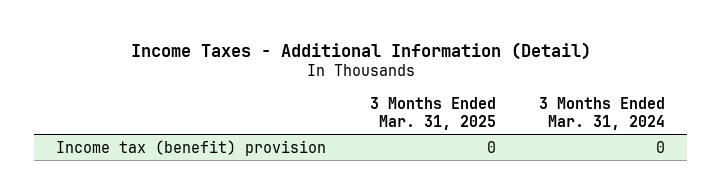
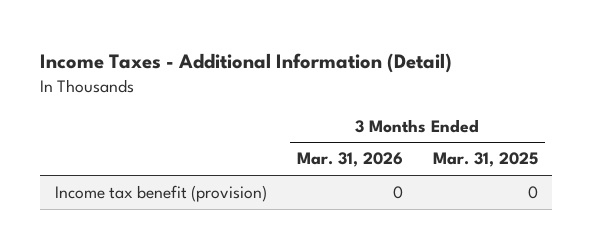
[539,96,666,131] 3 Months Ended Mar. 31, 2024 -> none
none -> [296,152,403,168] Mar. 31, 2026
[55,139,326,156] Income tax (benefit) provision -> [55,185,268,203] Income tax benefit (provision)

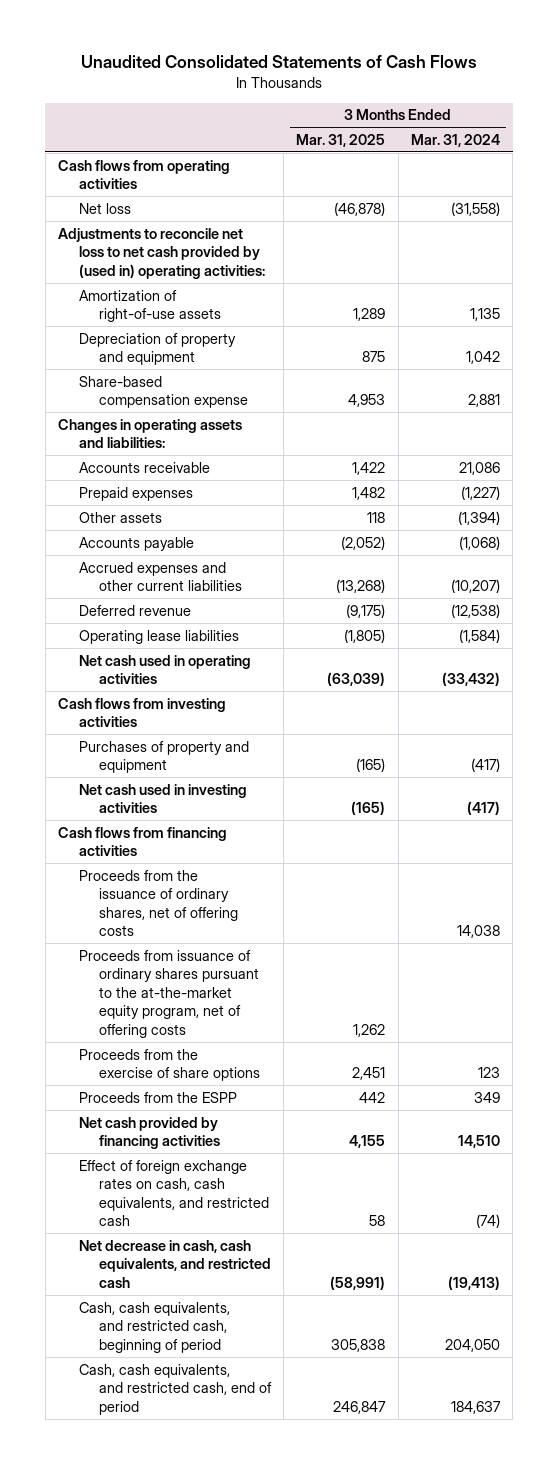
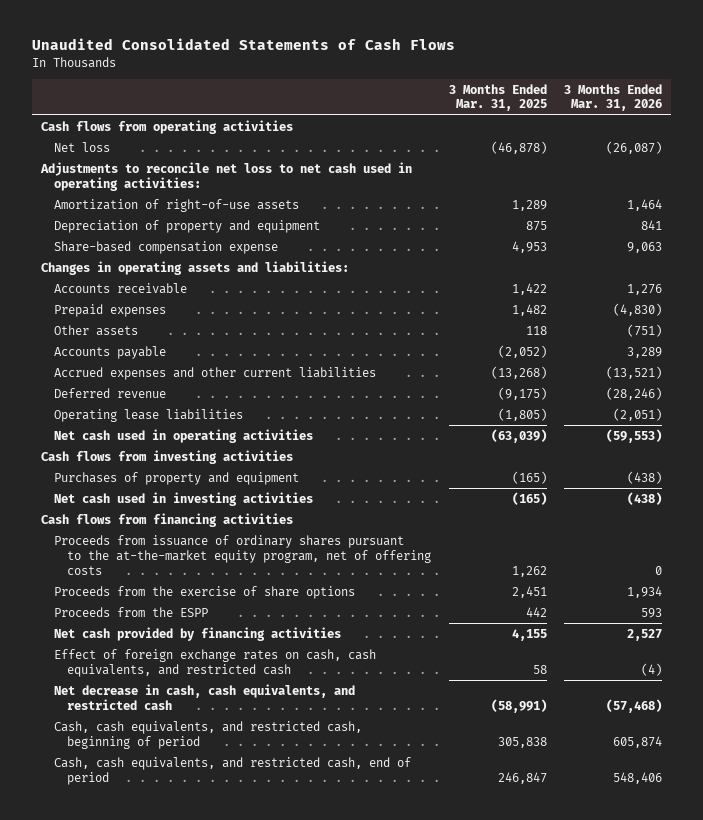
[410,134,500,148] Mar. 31, 2024 -> none
none -> [564,83,663,112] 3 Months Ended Mar. 31, 2026
[58,227,265,279] Adjustments to reconcile net loss to net cash provided by (used in) operating activities: -> [39,161,412,191] Adjustments to reconcile net loss to net cash used in operating activities:
[78,869,238,937] Proceeds from the issuance of ordinary shares, net of offering costs -> none

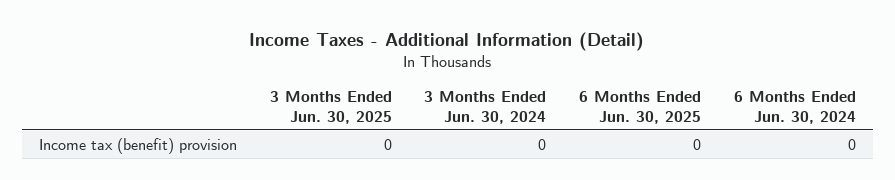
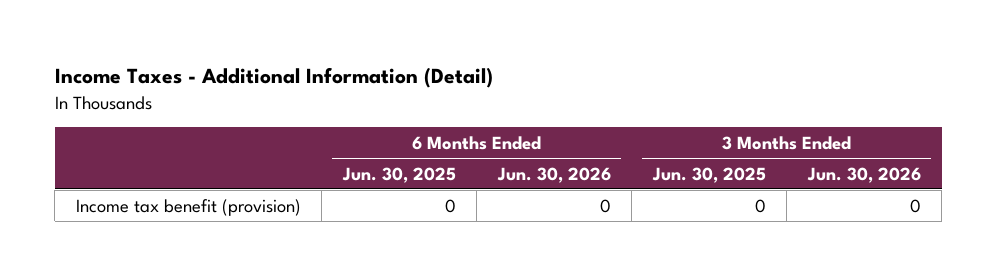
[424,90,547,124] 3 Months Ended Jun. 30, 2024 -> none
[734,90,857,124] 6 Months Ended Jun. 30, 2024 -> none
none -> [496,166,611,183] Jun. 30, 2026
none -> [806,166,921,183] Jun. 30, 2026
[38,137,237,154] Income tax (benefit) provision -> [75,198,301,216] Income tax benefit (provision)

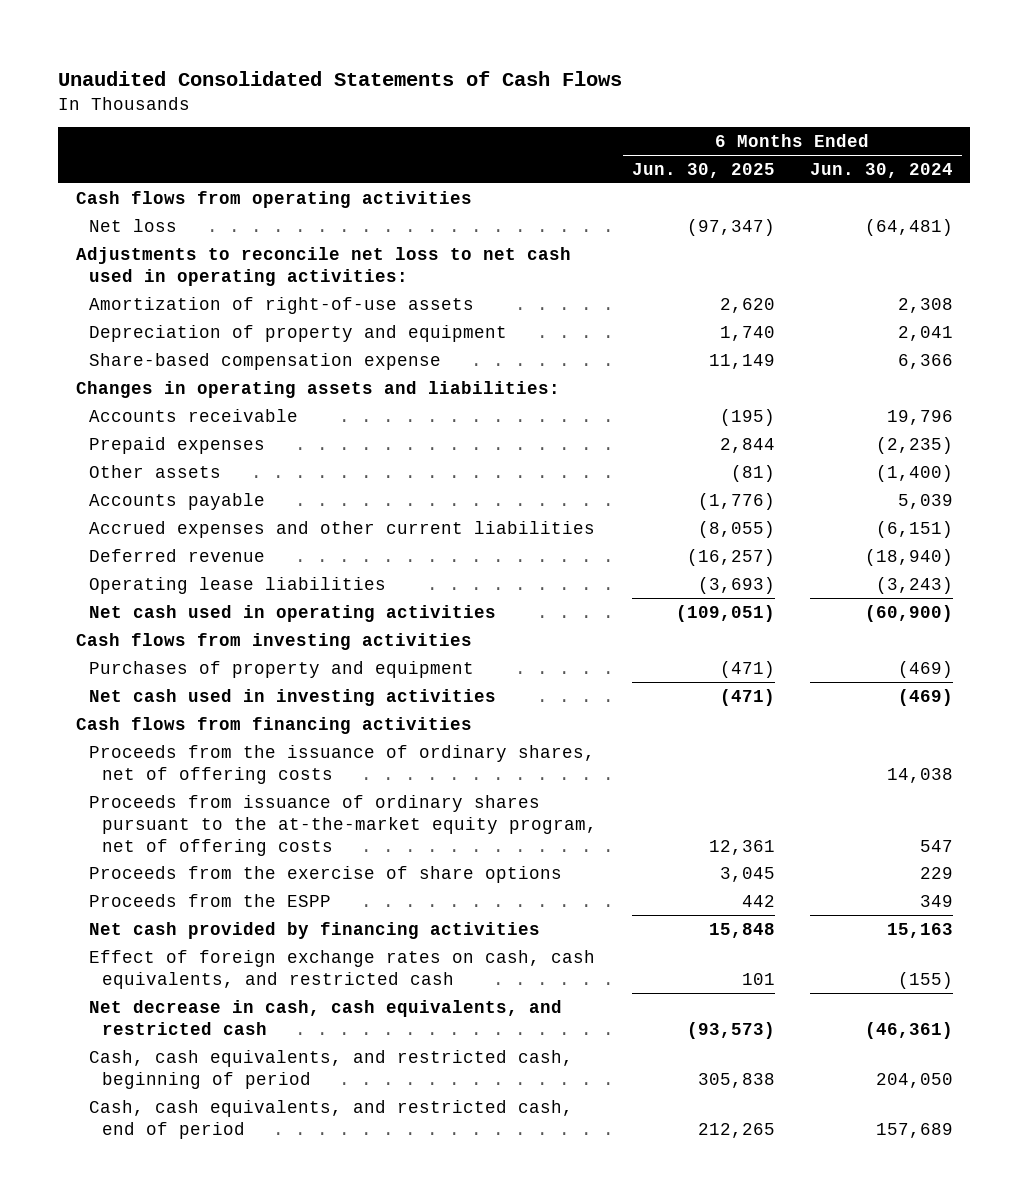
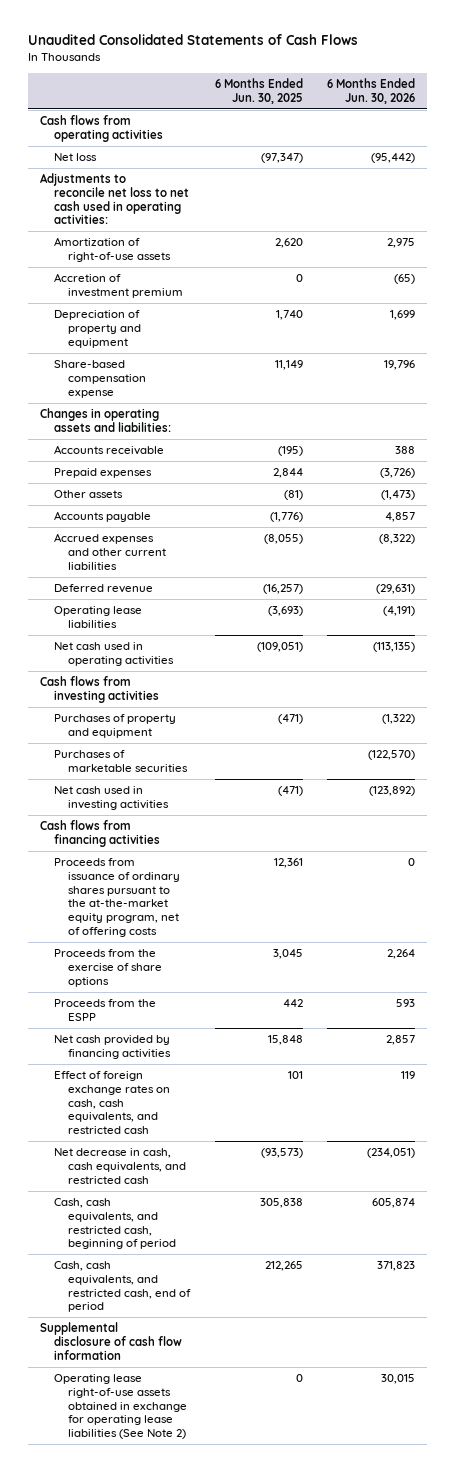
[809,162,953,178] Jun. 30, 2024 -> none
none -> [327,77,416,104] 6 Months Ended Jun. 30, 2026
none -> [53,273,184,298] Accretion of investment premium
none -> [53,750,189,772] Purchases of marketable securities
[88,744,595,784] Proceeds from the issuance of ordinary shares, net of offering costs -> none
none -> [39,1322,182,1360] Supplemental disclosure of cash flow information
none -> [53,1374,188,1439] Operating lease right-of-use assets obtained in exchange for operating lease liabilities (See Note 2)

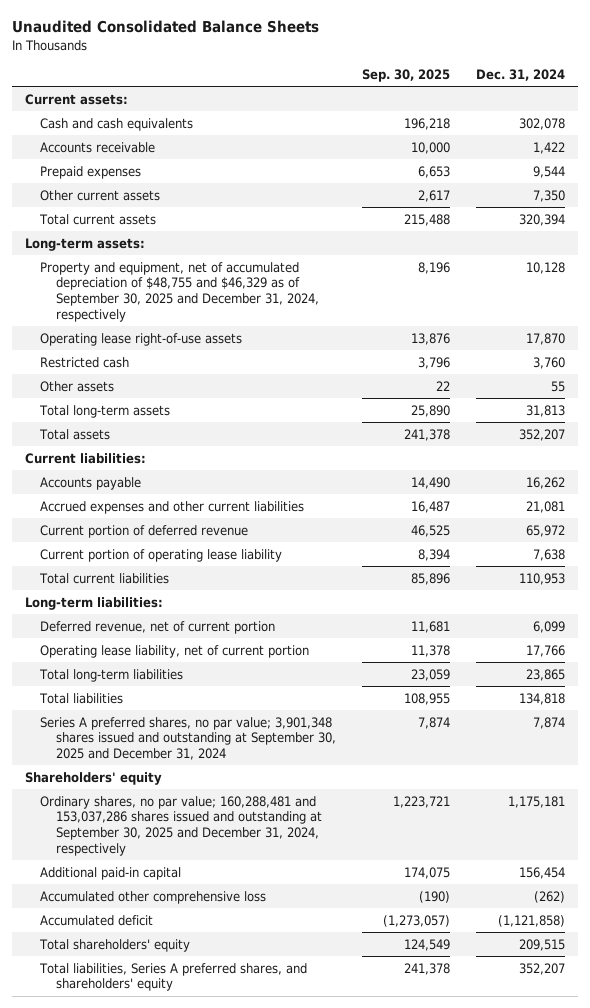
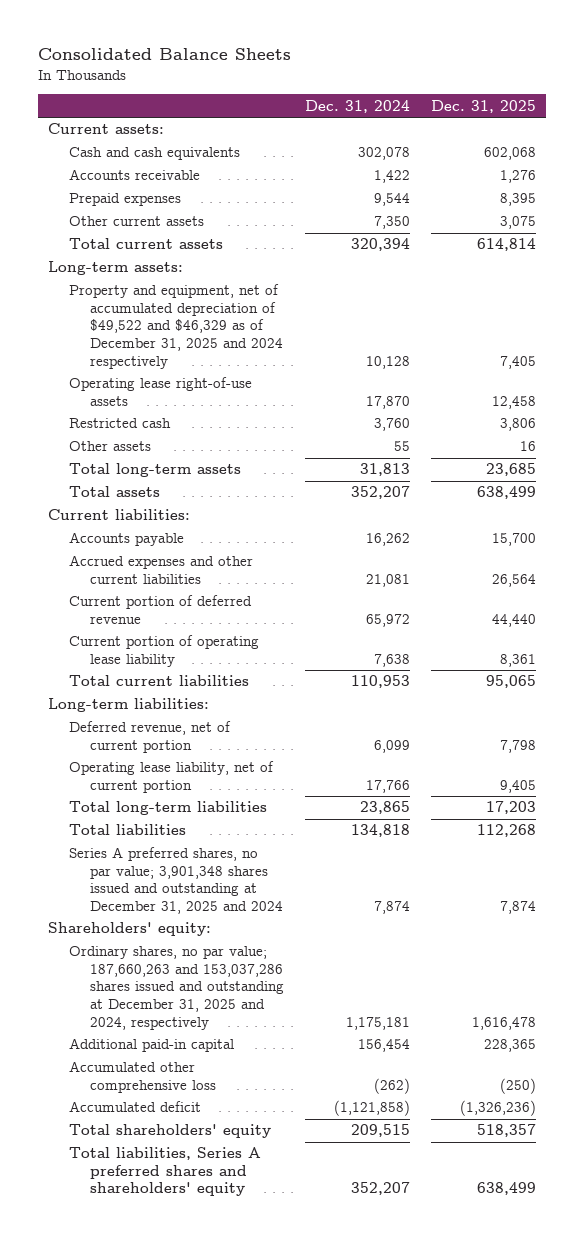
[12,20,320,34] Unaudited Consolidated Balance Sheets -> [37,48,291,61] Consolidated Balance Sheets
[361,69,450,83] Sep. 30, 2025 -> none
none -> [430,99,536,113] Dec. 31, 2025
[40,261,319,322] Property and equipment, net of accumulated depreciation of $48,755 and $46,329 as of September 30, 2025 and December 31, 2024, respectively -> [69,284,283,369] Property and equipment, net of accumulated depreciation of $49,522 and $46,329 as of December 31, 2025 and 2024 respectively
[40,716,336,761] Series A preferred shares, no par value; 3,901,348 shares issued and outstanding at September 30, 2025 and December 31, 2024 -> [69,847,283,914] Series A preferred shares, no par value; 3,901,348 shares issued and outstanding at December 31, 2025 and 2024
[25,771,163,785] Shareholders' equity -> [48,922,212,937] Shareholders' equity:
[40,795,322,856] Ordinary shares, no par value; 160,288,481 and 153,037,286 shares issued and outstanding at September 30, 2025 and December 31, 2024, respectively -> [69,946,284,1030] Ordinary shares, no par value; 187,660,263 and 153,037,286 shares issued and outstanding at December 31, 2025 and 2024, respectively
[39,962,308,992] Total liabilities, Series A preferred shares, and shareholders' equity -> [69,1147,262,1197] Total liabilities, Series A preferred shares and shareholders' equity

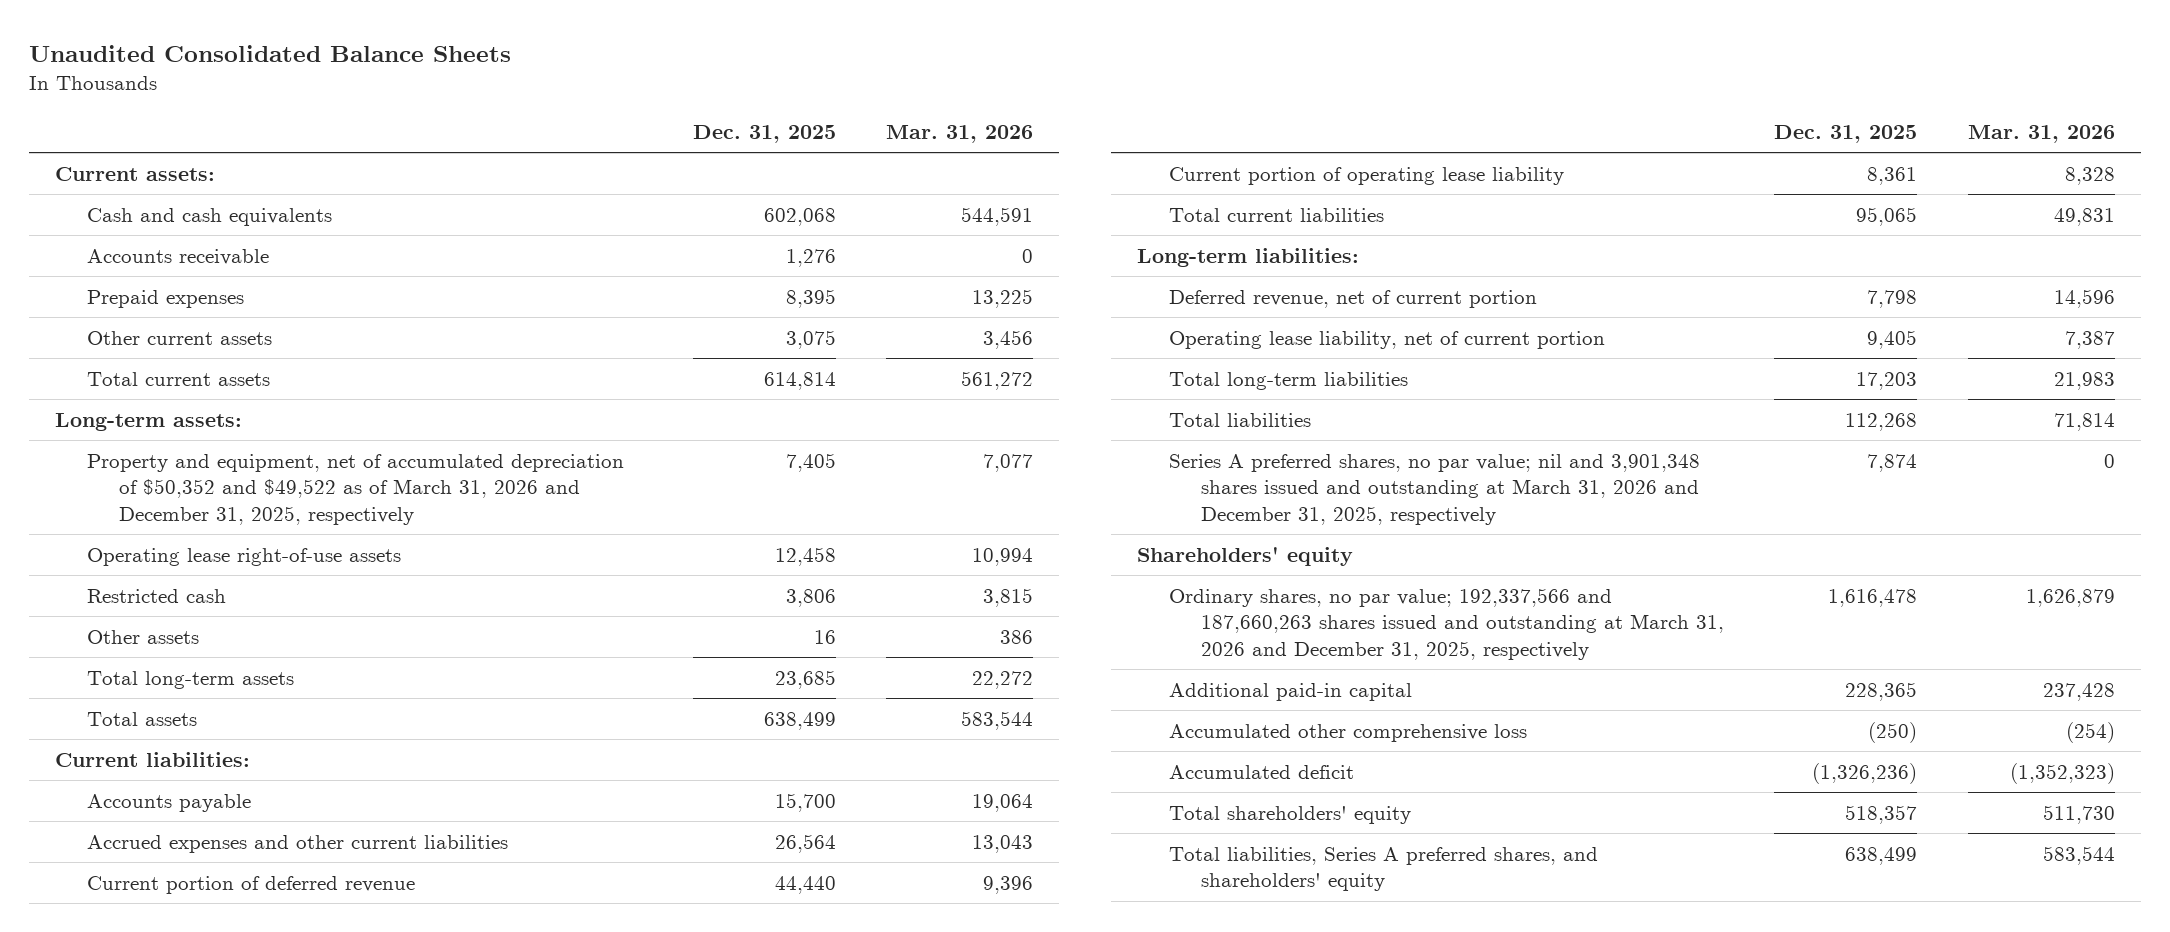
[37,48,291,61] Consolidated Balance Sheets -> [29,44,512,62] Unaudited Consolidated Balance Sheets
[304,99,410,113] Dec. 31, 2024 -> none
none -> [886,124,1034,143] Mar. 31, 2026
[69,284,283,369] Property and equipment, net of accumulated depreciation of $49,522 and $46,329 as of December 31, 2025 and 2024 respectively -> [86,453,624,525] Property and equipment, net of accumulated depreciation of $50,352 and $49,522 as of March 31, 2026 and December 31, 2025, respectively
[69,847,283,914] Series A preferred shares, no par value; 3,901,348 shares issued and outstanding at December 31, 2025 and 2024 -> [1168,453,1700,525] Series A preferred shares, no par value; nil and 3,901,348 shares issued and outstanding at March 31, 2026 and December 31, 2025, respectively
[48,922,212,937] Shareholders' equity: -> [1136,546,1353,566] Shareholders' equity
[69,946,284,1030] Ordinary shares, no par value; 187,660,263 and 153,037,286 shares issued and outstanding at December 31, 2025 and 2024, respectively -> [1168,587,1724,660] Ordinary shares, no par value; 192,337,566 and 187,660,263 shares issued and outstanding at March 31, 2026 and December 31, 2025, respectively
[69,1147,262,1197] Total liabilities, Series A preferred shares and shareholders' equity -> [1168,846,1598,892] Total liabilities, Series A preferred shares, and shareholders' equity

